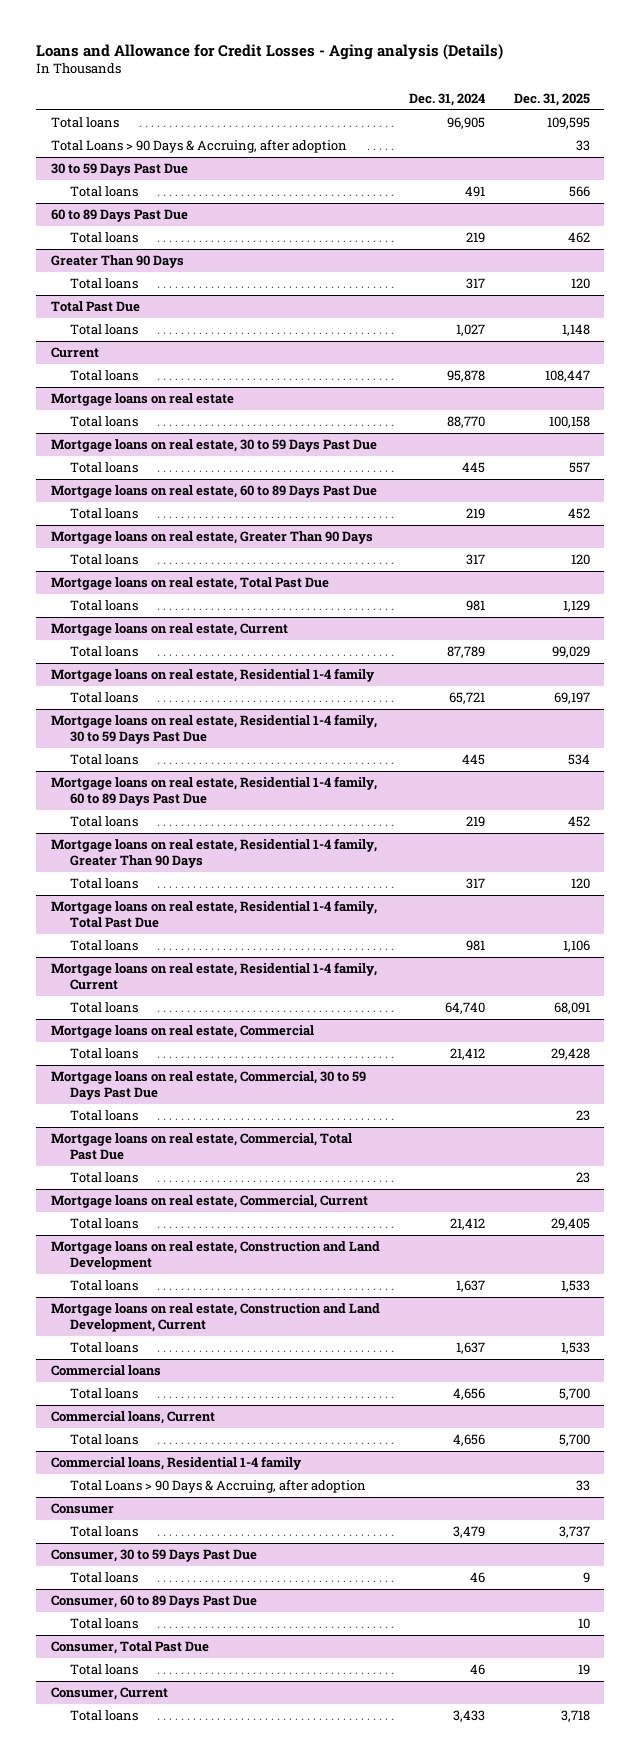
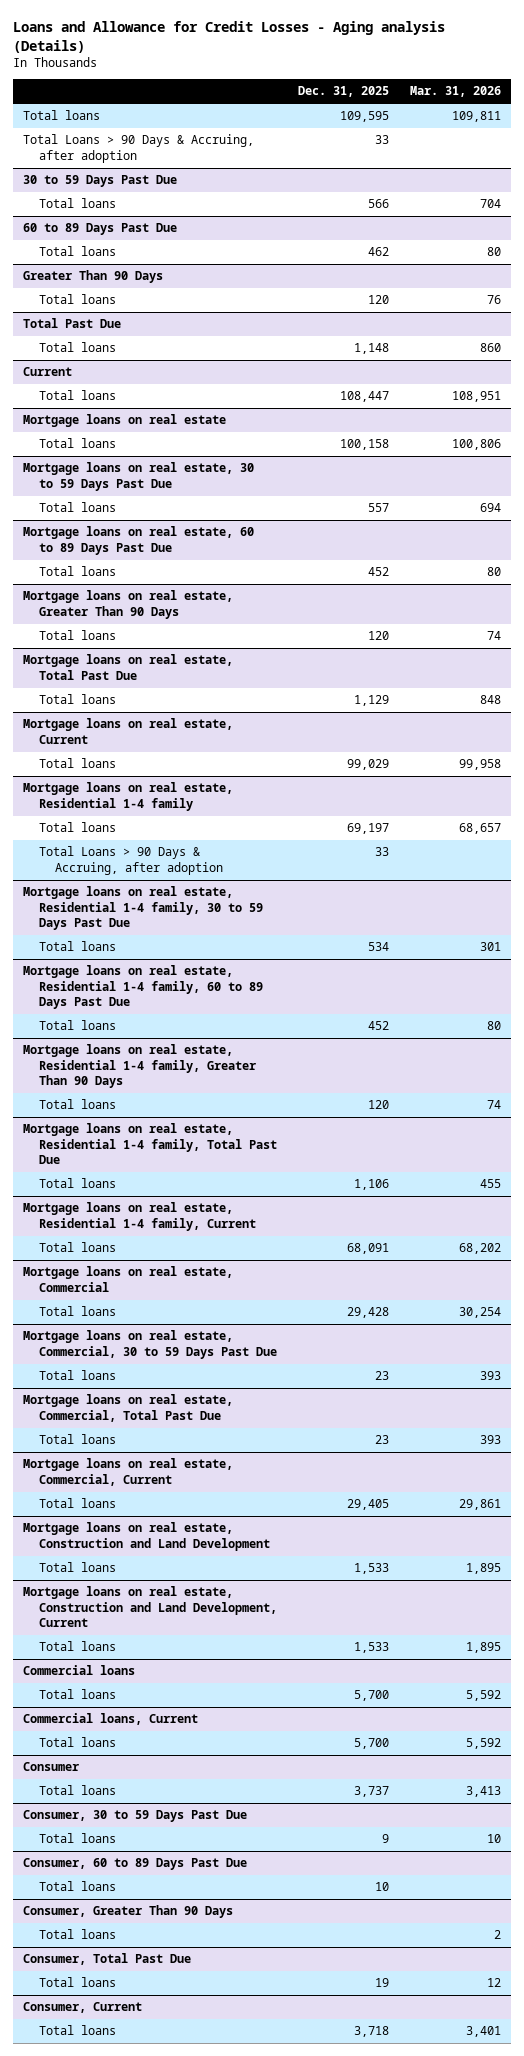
[408,92,485,106] Dec. 31, 2024 -> none
none -> [409,86,501,98] Mar. 31, 2026
none -> [39,846,223,875] Total Loans > 90 Days & Accruing, after adoption
[50,1456,302,1471] Commercial loans, Residential 1-4 family -> none
[70,1479,367,1494] Total Loans > 90 Days & Accruing, after adoption -> none
none -> [23,1905,234,1919] Consumer, Greater Than 90 Days
none -> [39,1929,117,1940] Total loans

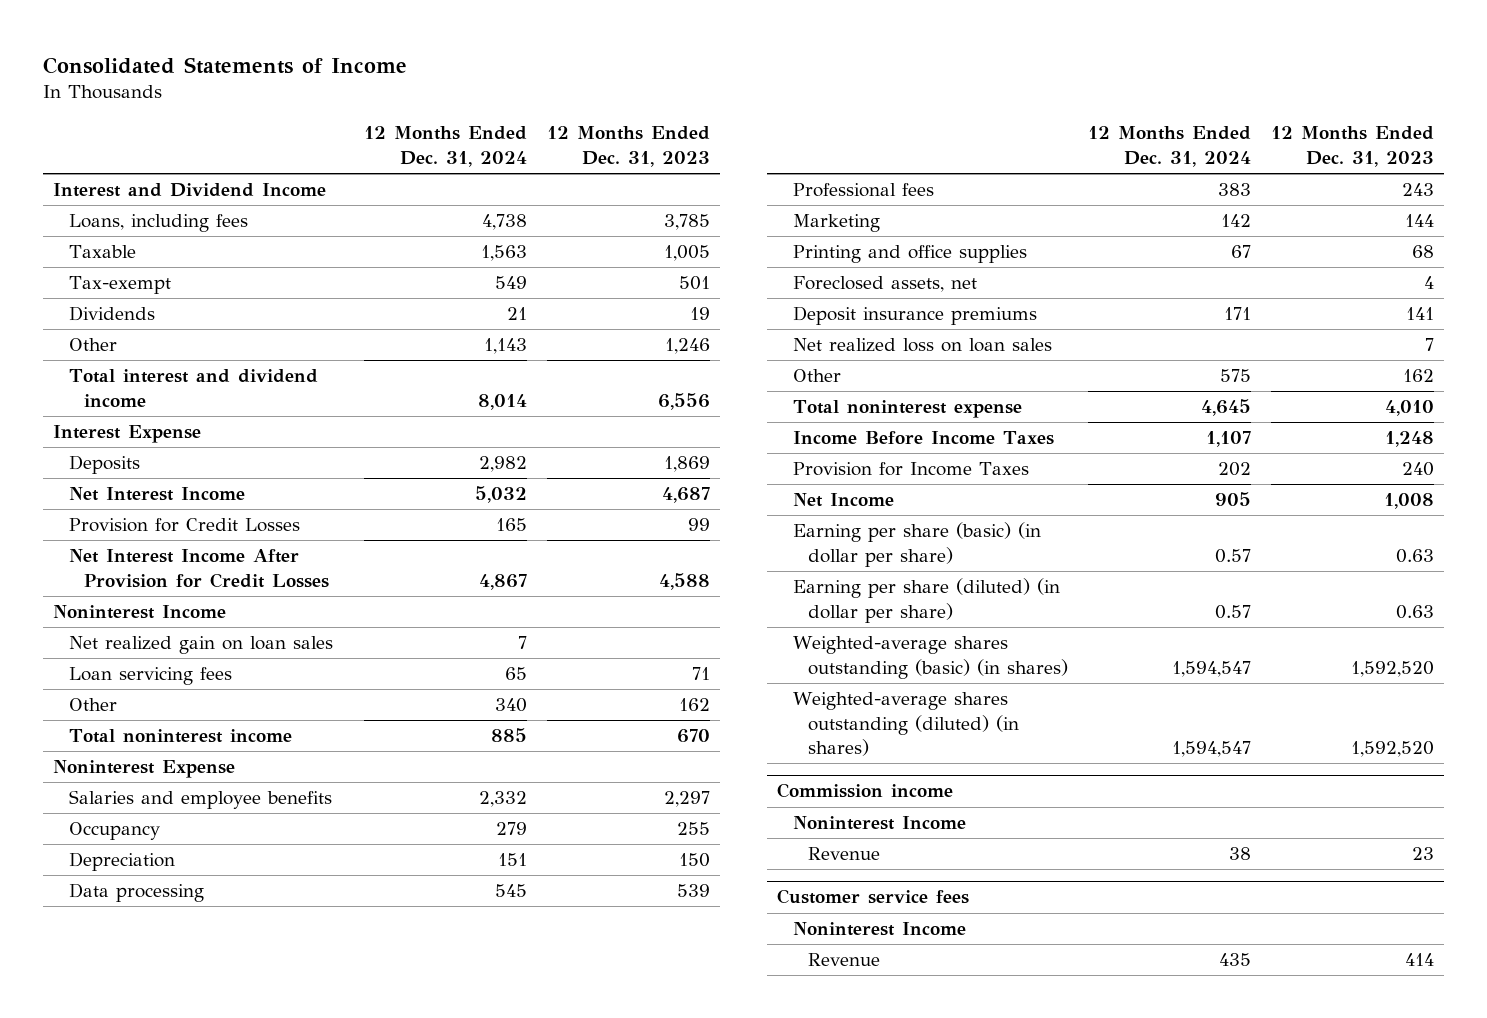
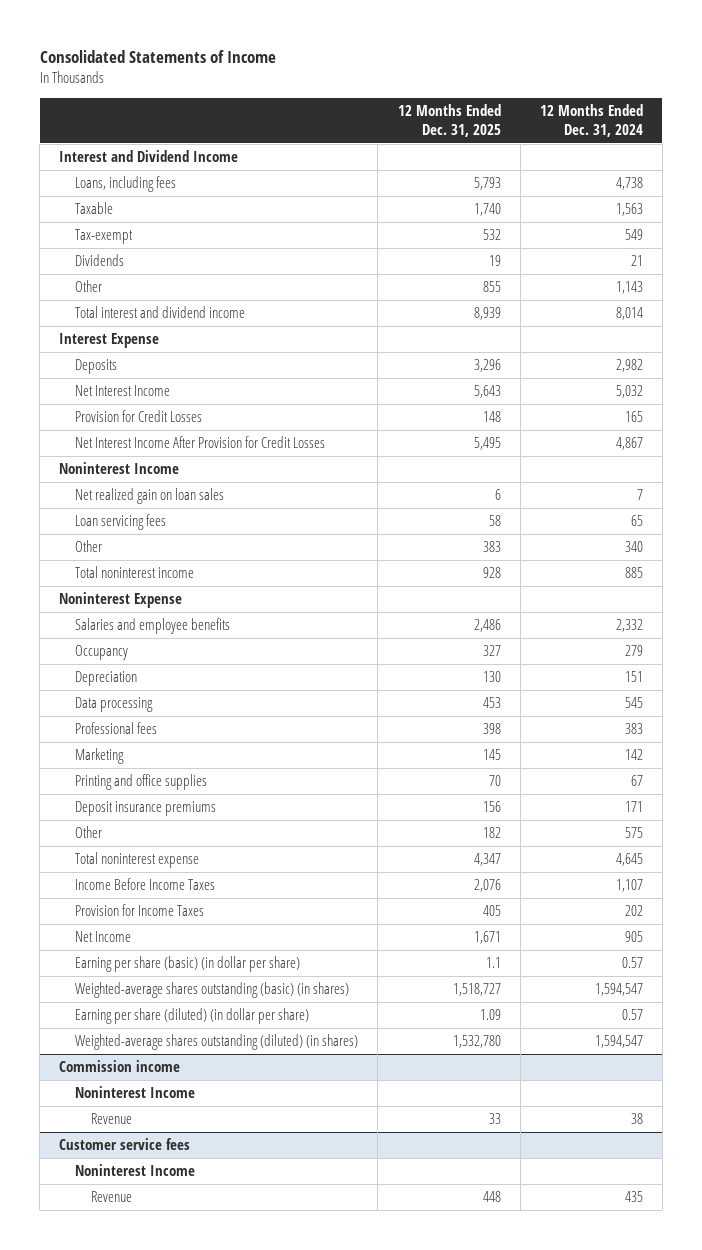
[547,126,711,167] 12 Months Ended Dec. 31, 2023 -> none
none -> [397,104,501,138] 12 Months Ended Dec. 31, 2025
[792,276,977,293] Foreclosed assets, net -> none
[792,338,1052,353] Net realized loss on loan sales -> none
[792,578,1060,623] Earning per share (diluted) (in dollar per share) -> [75,1008,310,1025] Earning per share (diluted) (in dollar per share)

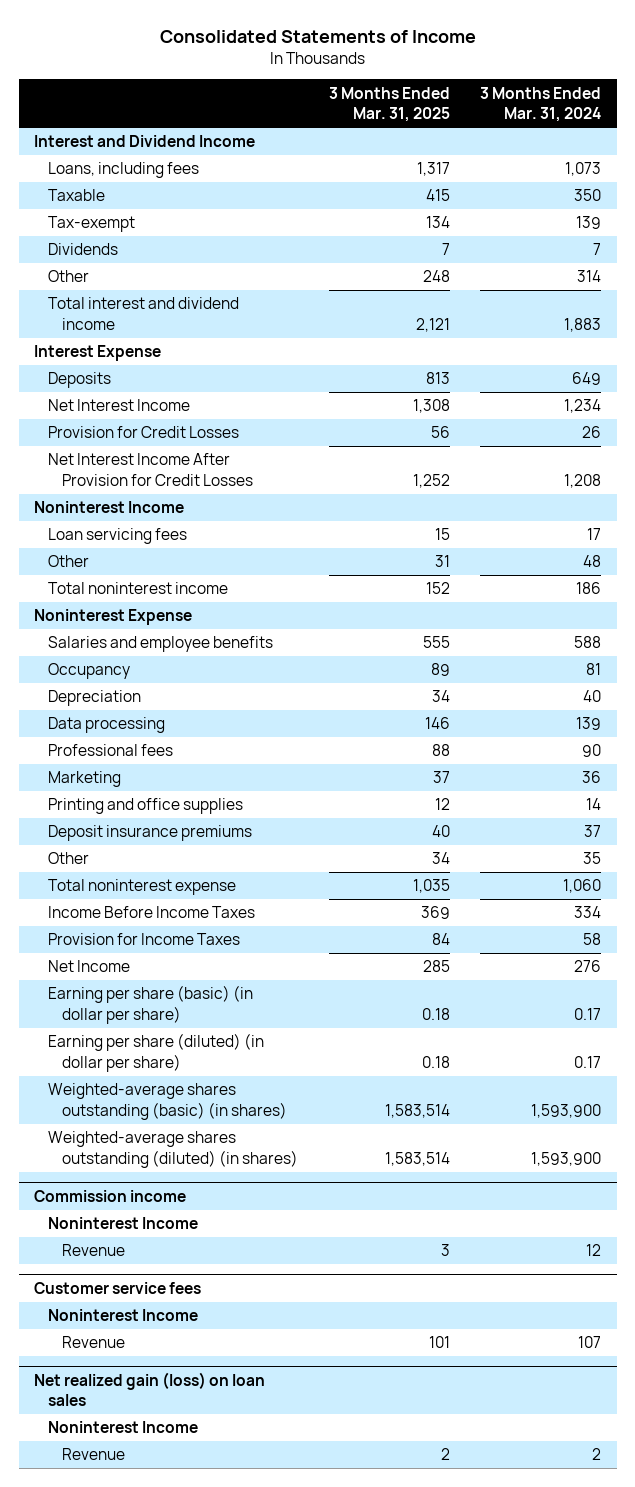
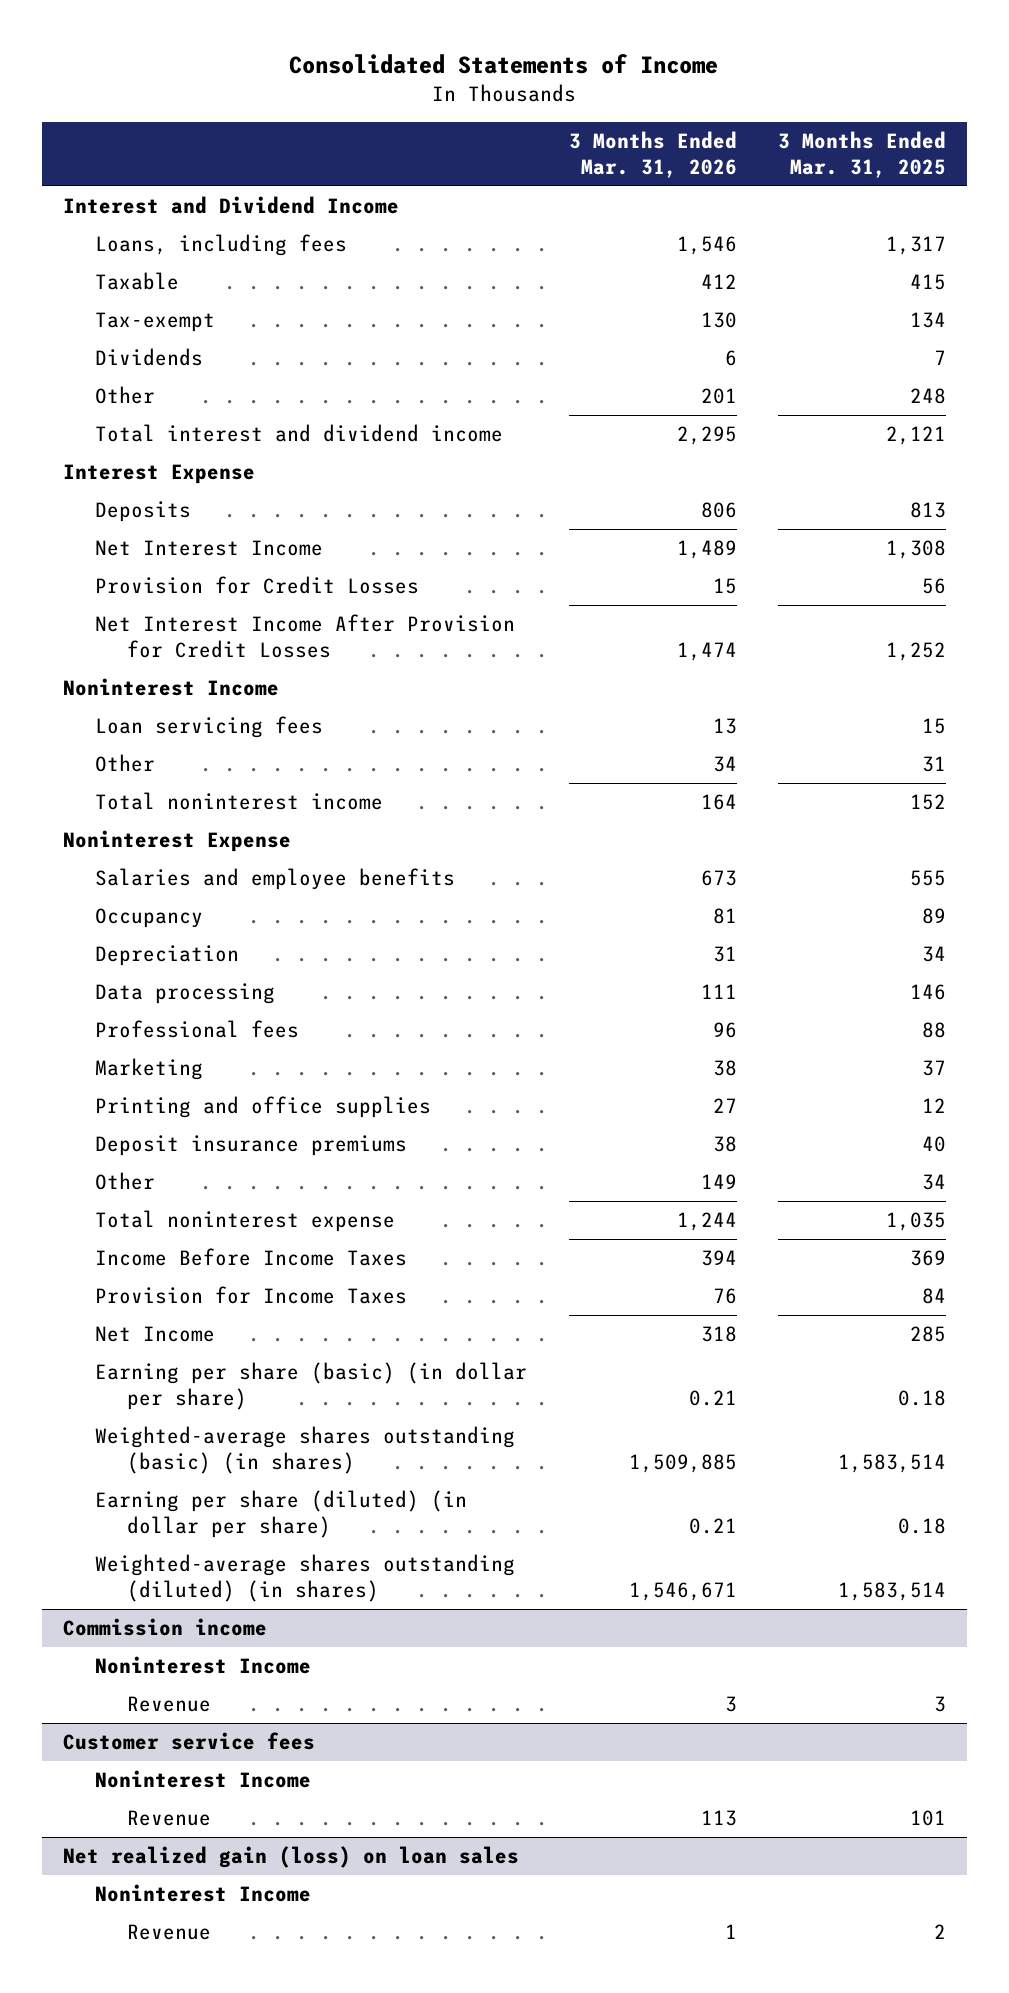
[480,86,602,122] 3 Months Ended Mar. 31, 2024 -> none
none -> [568,130,737,178] 3 Months Ended Mar. 31, 2026
[47,1033,264,1072] Earning per share (diluted) (in dollar per share) -> [94,1490,467,1539] Earning per share (diluted) (in dollar per share)

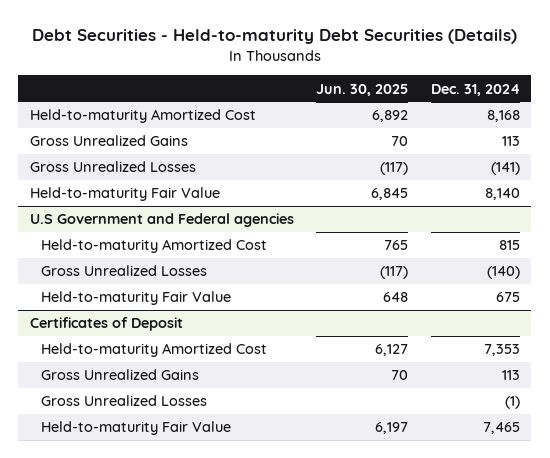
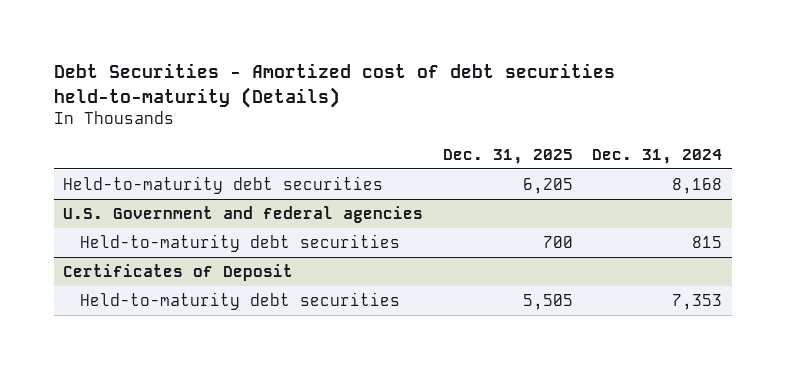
[31,28,517,44] Debt Securities - Held-to-maturity Debt Securities (Details) -> [53,63,615,108] Debt Securities - Amortized cost of debt securities held-to-maturity (Details)
[316,83,409,96] Jun. 30, 2025 -> none
none -> [442,149,573,165] Dec. 31, 2025
[29,135,188,147] Gross Unrealized Gains -> none
[29,161,196,173] Gross Unrealized Losses -> none
[29,187,220,202] Held-to-maturity Fair Value -> none
[41,265,208,277] Gross Unrealized Losses -> none
[41,291,232,306] Held-to-maturity Fair Value -> none
[29,109,256,124] Held-to-maturity Amortized Cost -> [63,175,384,194] Held-to-maturity debt securities
[29,213,294,228] U.S Government and Federal agencies -> [63,205,424,223] U.S. Government and federal agencies
[41,239,268,254] Held-to-maturity Amortized Cost -> [79,233,400,252] Held-to-maturity debt securities
[41,369,200,381] Gross Unrealized Gains -> none
[41,395,208,407] Gross Unrealized Losses -> none
[41,421,232,436] Held-to-maturity Fair Value -> none
[41,343,268,358] Held-to-maturity Amortized Cost -> [79,291,400,310] Held-to-maturity debt securities

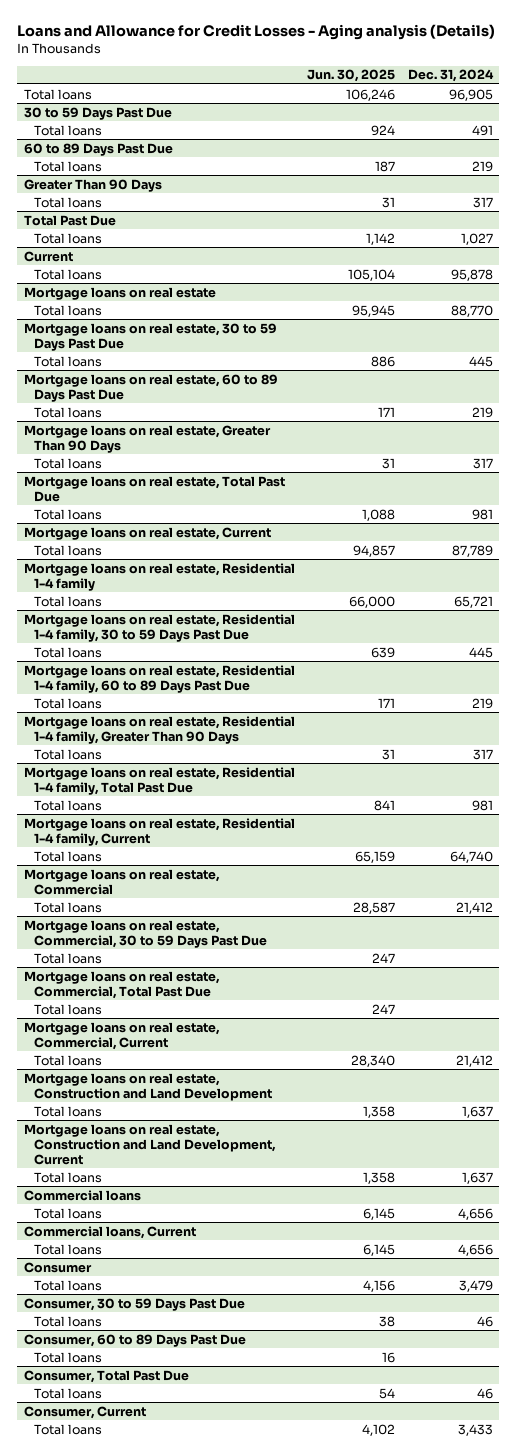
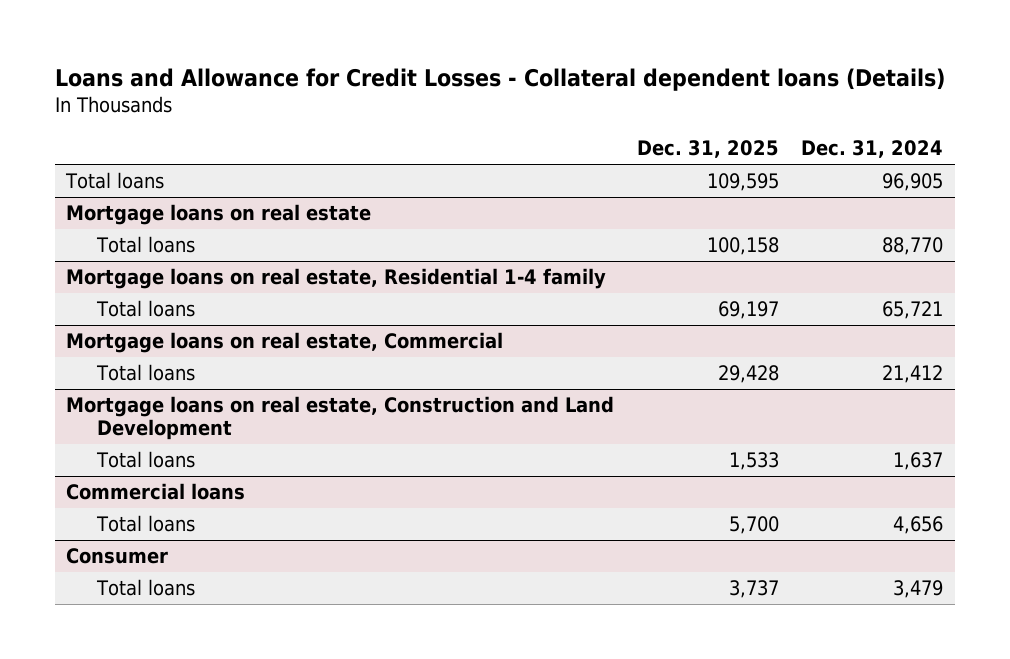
[17,24,496,41] Loans and Allowance for Credit Losses - Aging analysis (Details) -> [55,67,946,91] Loans and Allowance for Credit Losses - Collateral dependent loans (Details)
[307,69,396,83] Jun. 30, 2025 -> none
none -> [636,140,779,159] Dec. 31, 2025
[23,106,172,120] 30 to 59 Days Past Due -> none
[34,124,103,136] Total loans -> none
[23,142,173,156] 60 to 89 Days Past Due -> none
[34,160,103,172] Total loans -> none
[23,178,162,192] Greater Than 90 Days -> none
[34,196,103,208] Total loans -> none
[23,214,116,226] Total Past Due -> none
[34,232,103,244] Total loans -> none
[23,250,73,262] Current -> none
[34,268,103,280] Total loans -> none
[23,322,277,351] Mortgage loans on real estate, 30 to 59 Days Past Due -> none
[34,355,103,367] Total loans -> none
[23,373,278,402] Mortgage loans on real estate, 60 to 89 Days Past Due -> none
[34,406,103,418] Total loans -> none
[23,424,271,453] Mortgage loans on real estate, Greater Than 90 Days -> none
[34,457,103,469] Total loans -> none
[23,475,285,502] Mortgage loans on real estate, Total Past Due -> none
[34,508,103,520] Total loans -> none
[23,526,271,540] Mortgage loans on real estate, Current -> none
[34,544,103,556] Total loans -> none
[23,613,295,642] Mortgage loans on real estate, Residential 1-4 family, 30 to 59 Days Past Due -> none
[34,646,103,658] Total loans -> none
[23,664,295,693] Mortgage loans on real estate, Residential 1-4 family, 60 to 89 Days Past Due -> none
[34,697,103,709] Total loans -> none
[23,715,295,744] Mortgage loans on real estate, Residential 1-4 family, Greater Than 90 Days -> none
[34,748,103,760] Total loans -> none
[23,766,295,795] Mortgage loans on real estate, Residential 1-4 family, Total Past Due -> none
[34,799,103,811] Total loans -> none
[23,817,295,846] Mortgage loans on real estate, Residential 1-4 family, Current -> none
[34,850,103,862] Total loans -> none
[23,919,268,948] Mortgage loans on real estate, Commercial, 30 to 59 Days Past Due -> none
[34,952,103,964] Total loans -> none
[23,970,220,999] Mortgage loans on real estate, Commercial, Total Past Due -> none
[34,1003,103,1015] Total loans -> none
[23,1021,220,1050] Mortgage loans on real estate, Commercial, Current -> none
[34,1054,103,1066] Total loans -> none
[23,1123,277,1165] Mortgage loans on real estate, Construction and Land Development, Current -> none
[34,1171,103,1183] Total loans -> none
[23,1225,196,1239] Commercial loans, Current -> none
[34,1243,103,1255] Total loans -> none
[23,1297,245,1311] Consumer, 30 to 59 Days Past Due -> none
[34,1315,103,1327] Total loans -> none
[23,1333,246,1347] Consumer, 60 to 89 Days Past Due -> none
[34,1351,103,1363] Total loans -> none
[23,1369,189,1383] Consumer, Total Past Due -> none
[34,1387,103,1399] Total loans -> none
[23,1405,146,1419] Consumer, Current -> none
[34,1423,103,1435] Total loans -> none

